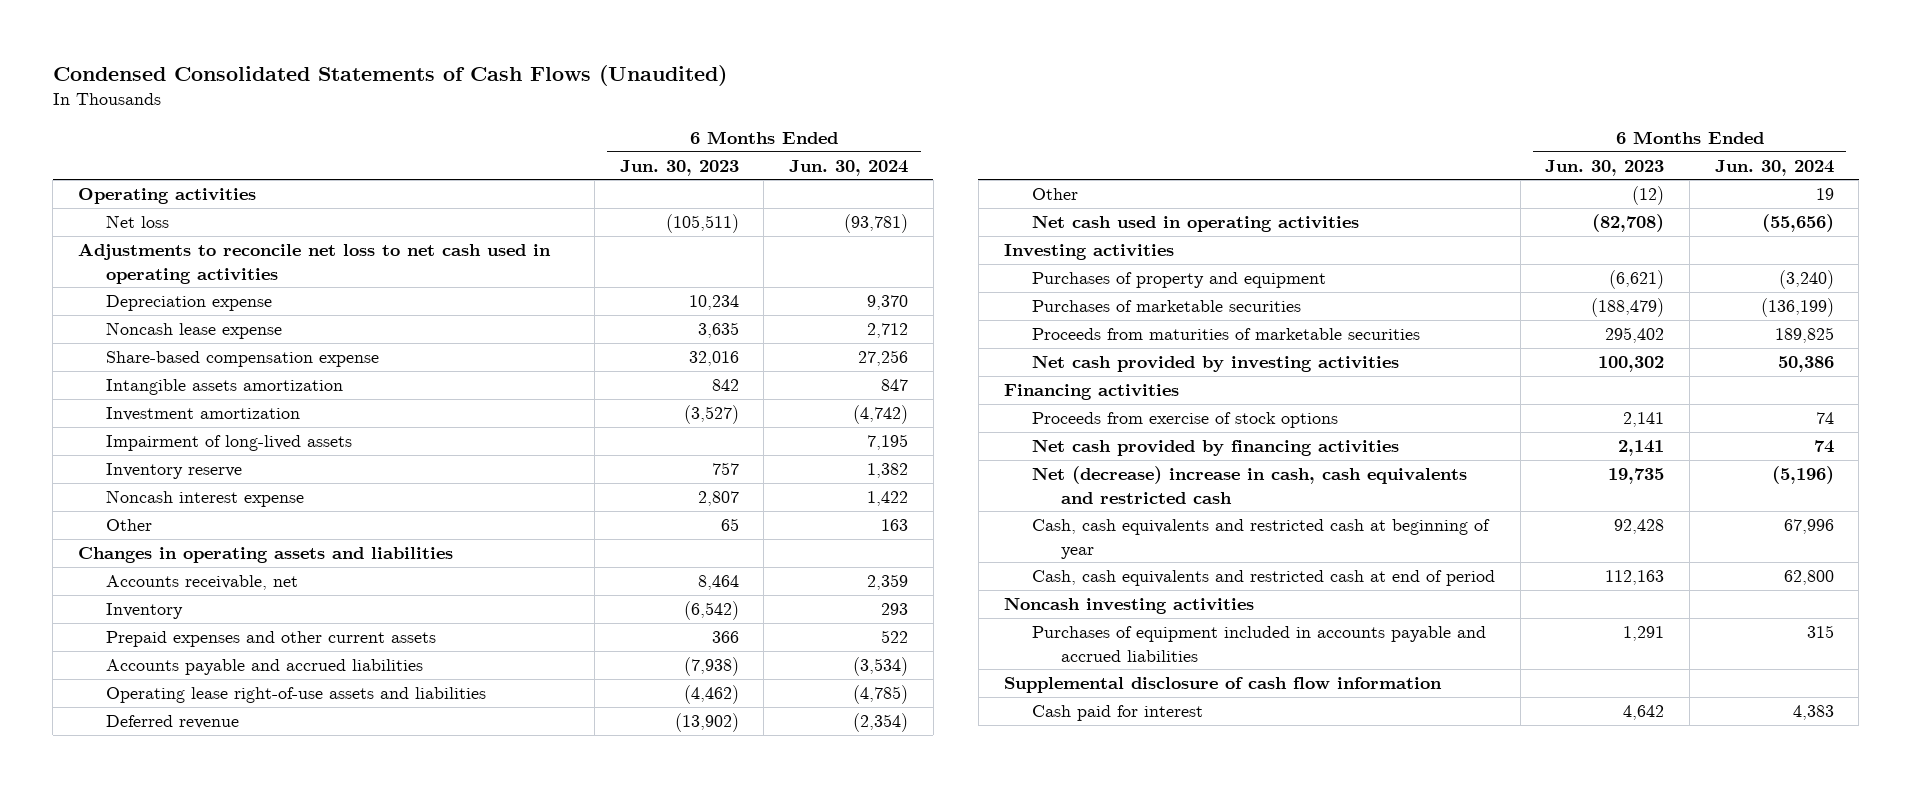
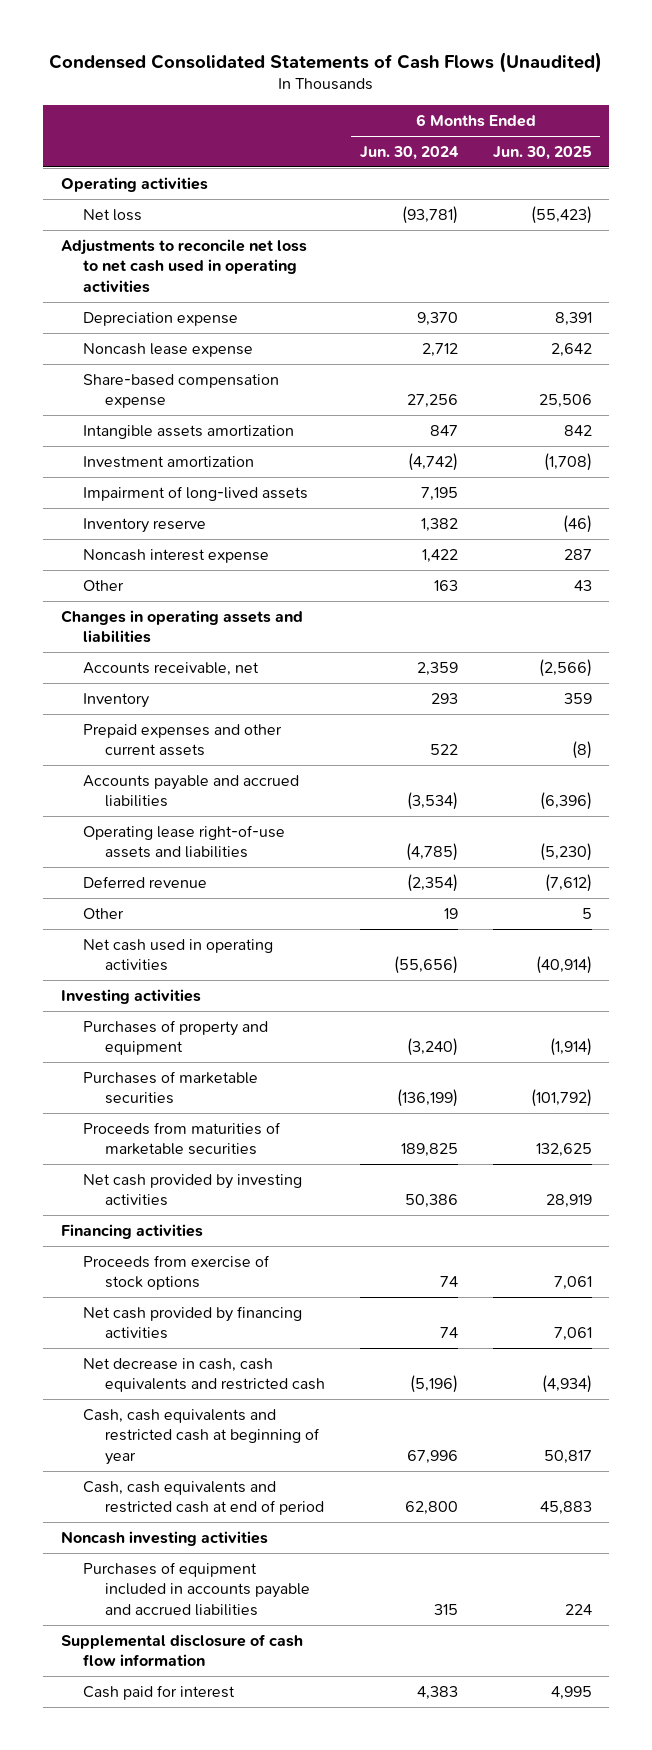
[619,159,739,176] Jun. 30, 2023 -> none
none -> [492,146,592,161] Jun. 30, 2025
[1032,466,1468,504] Net (decrease) increase in cash, cash equivalents and restricted cash -> [82,1357,325,1393] Net decrease in cash, cash equivalents and restricted cash

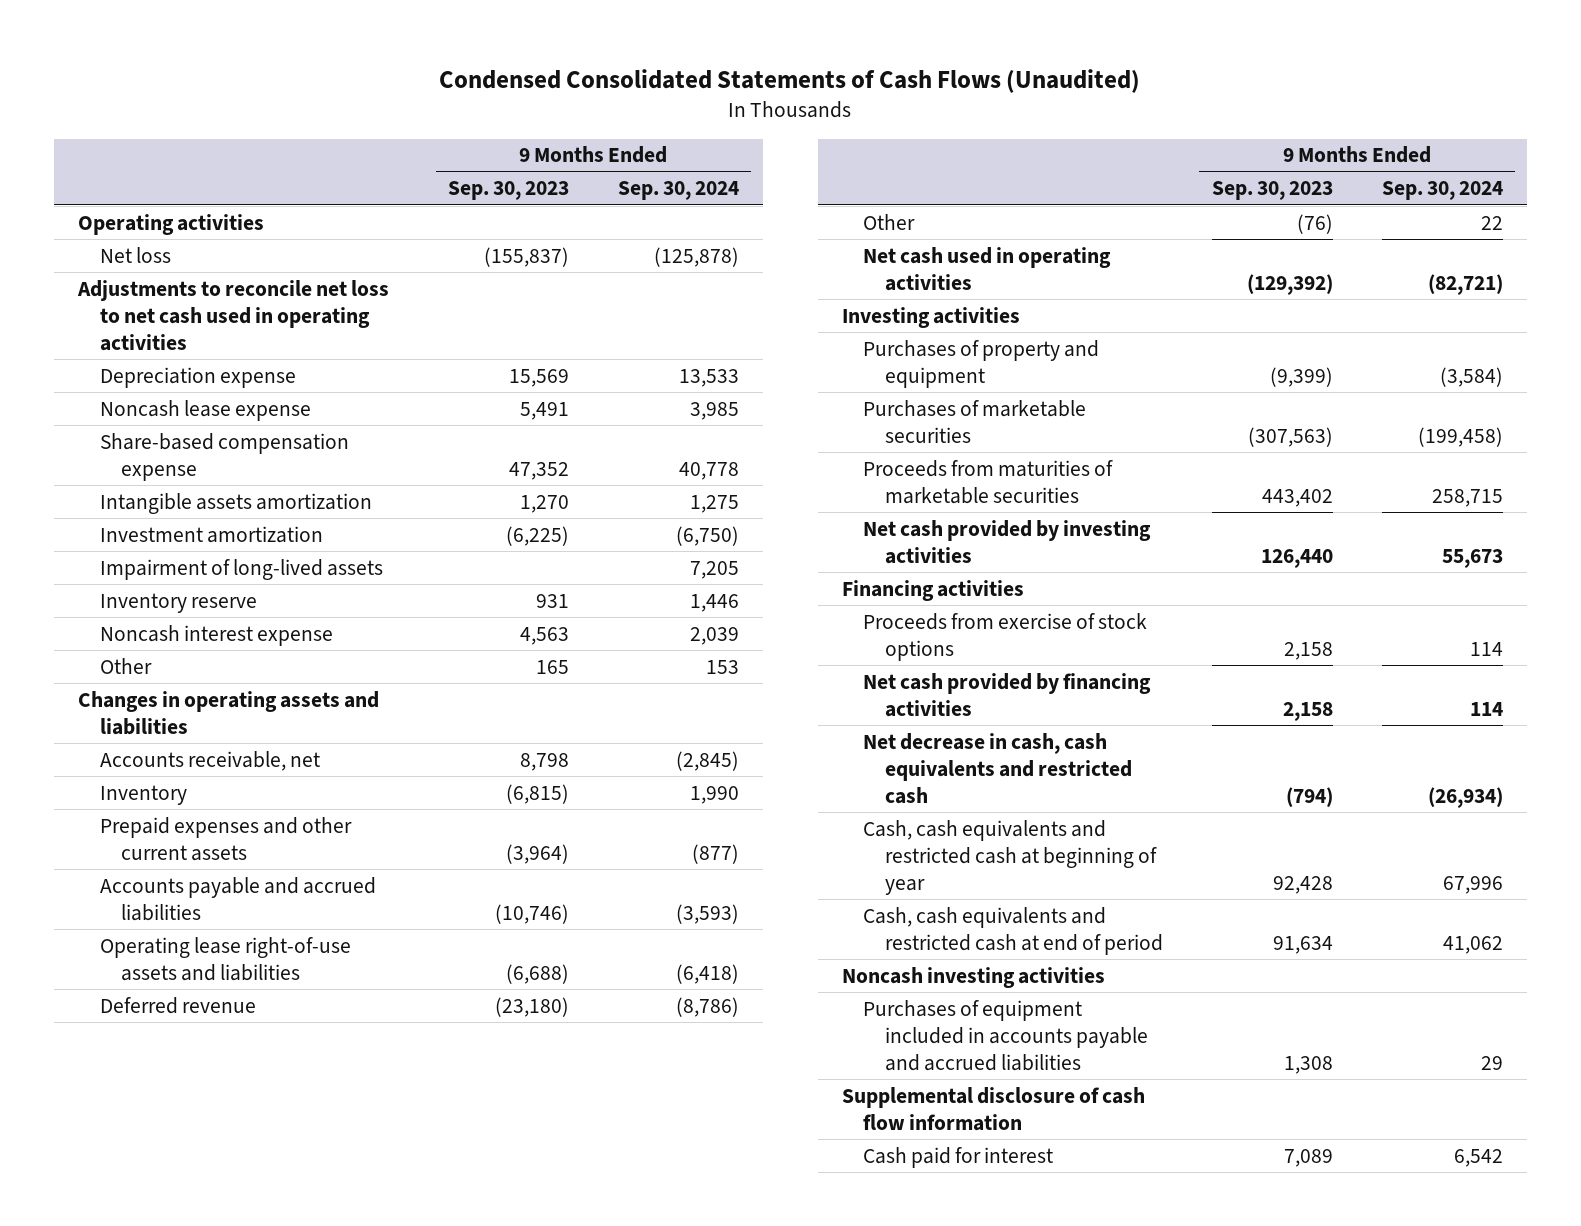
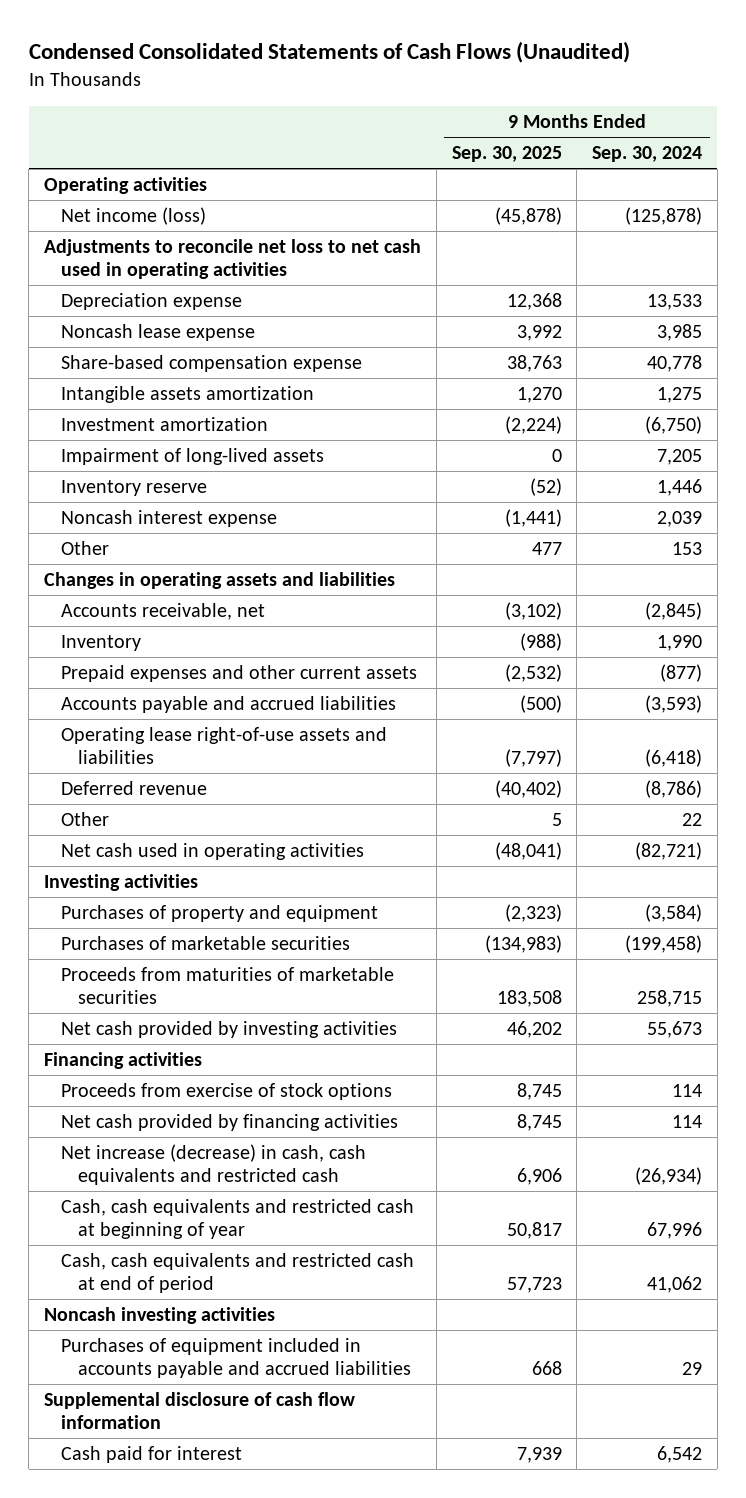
[448,181,570,201] Sep. 30, 2023 -> none
none -> [451,146,562,163] Sep. 30, 2025
[99,246,171,263] Net loss -> [60,207,206,226] Net income (loss)
[863,732,1132,804] Net decrease in cash, cash equivalents and restricted cash -> [60,1144,366,1185] Net increase (decrease) in cash, cash equivalents and restricted cash

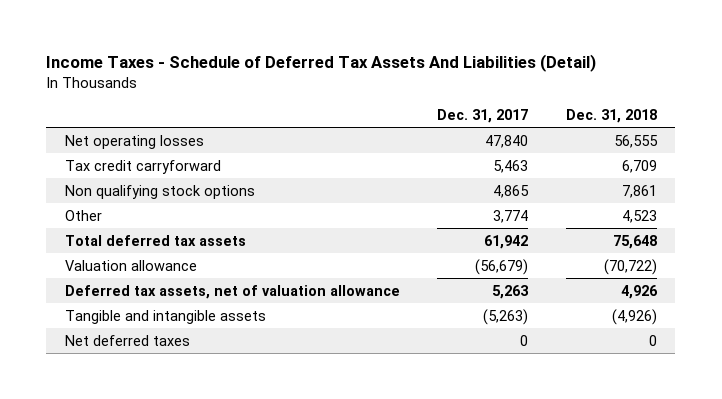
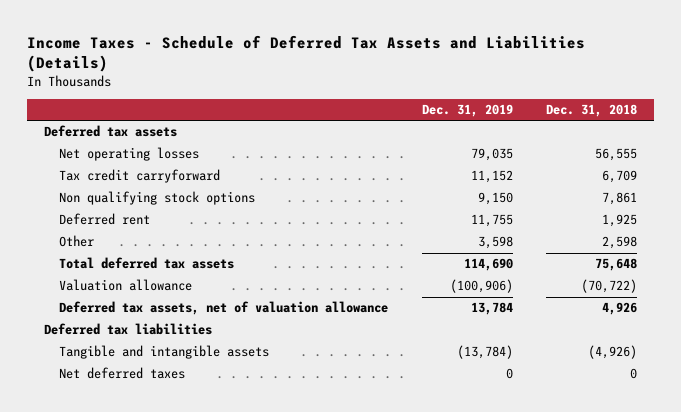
[46,54,597,73] Income Taxes - Schedule of Deferred Tax Assets And Liabilities (Detail) -> [27,34,586,72] Income Taxes - Schedule of Deferred Tax Assets and Liabilities (Details)
[437,108,529,123] Dec. 31, 2017 -> none
none -> [421,104,513,118] Dec. 31, 2019
none -> [44,125,178,138] Deferred tax assets
none -> [59,213,151,226] Deferred rent
[621,209,657,223] 4,523 -> [602,236,638,250] 2,598
none -> [44,323,213,336] Deferred tax liabilities

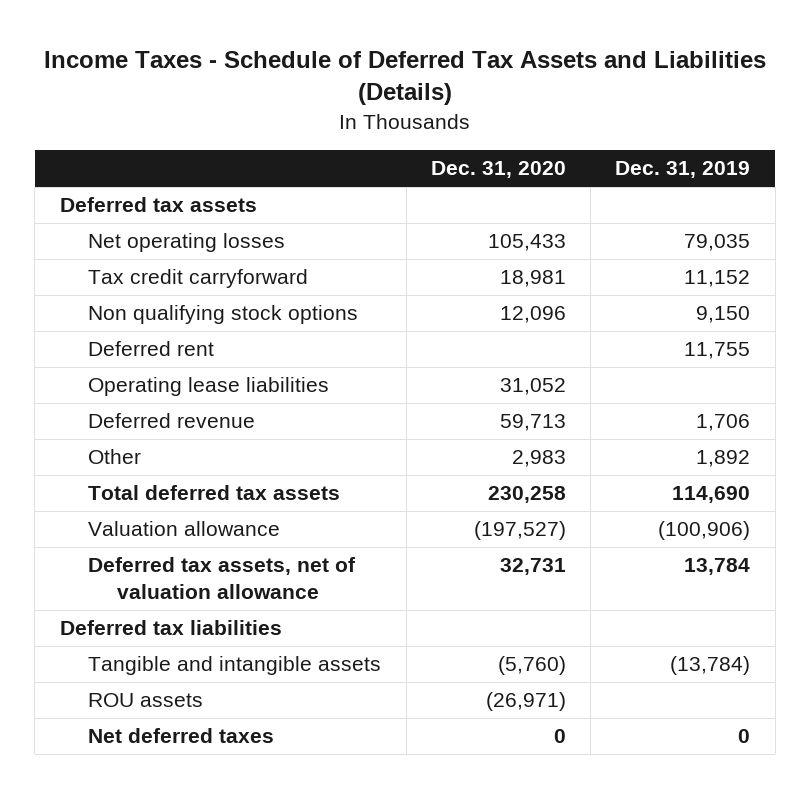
[546,104,638,118] Dec. 31, 2018 -> none
none -> [430,161,566,179] Dec. 31, 2020
none -> [88,377,330,397] Operating lease liabilities
none -> [88,413,256,429] Deferred revenue
[477,236,513,250] 3,598 -> [696,450,751,468] 1,892
none -> [88,693,204,708] ROU assets

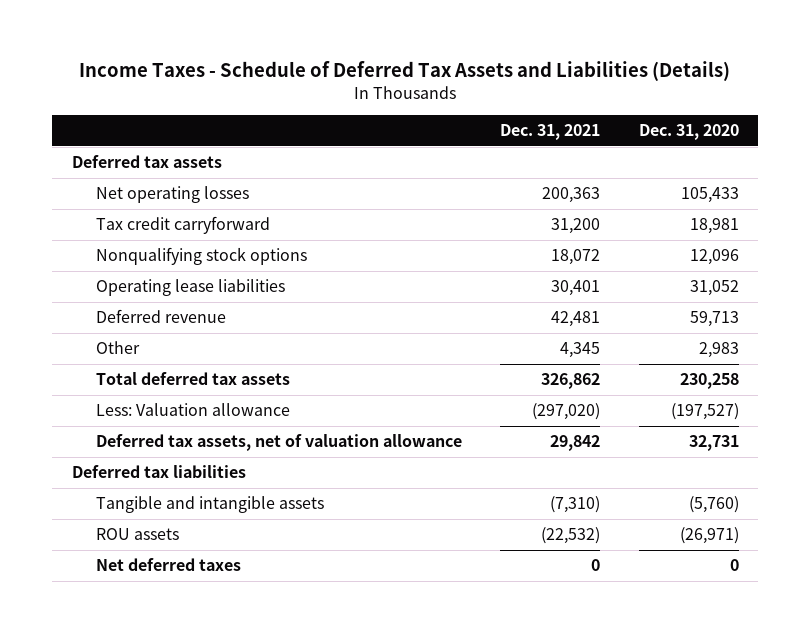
[615,161,751,179] Dec. 31, 2019 -> none
none -> [500,123,601,140] Dec. 31, 2021
[88,341,215,357] Deferred rent -> none
[88,305,359,325] Non qualifying stock options -> [95,247,307,266] Nonqualifying stock options
[88,521,281,537] Valuation allowance -> [95,403,290,417] Less: Valuation allowance

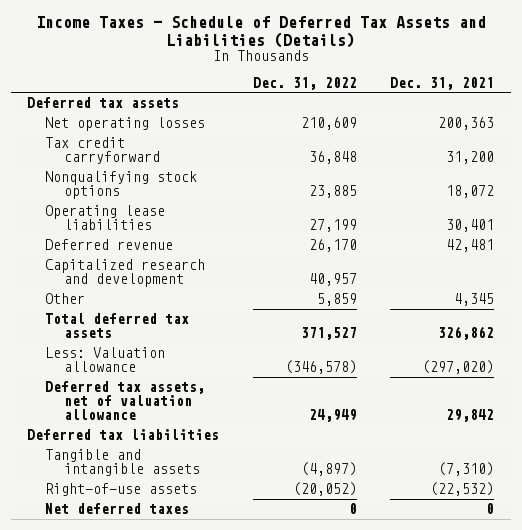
[639,123,740,140] Dec. 31, 2020 -> none
none -> [252,76,357,90] Dec. 31, 2022
none -> [45,258,206,288] Capitalized research and development
[95,528,179,541] ROU assets -> [45,482,198,496] Right-of-use assets

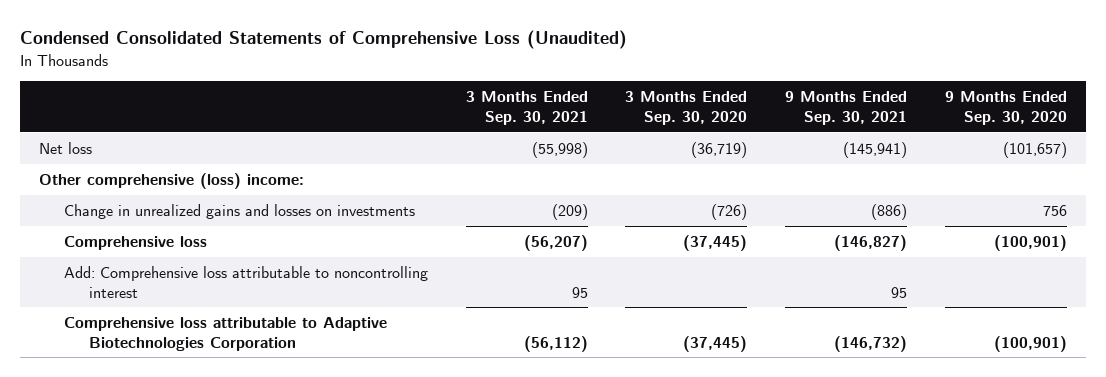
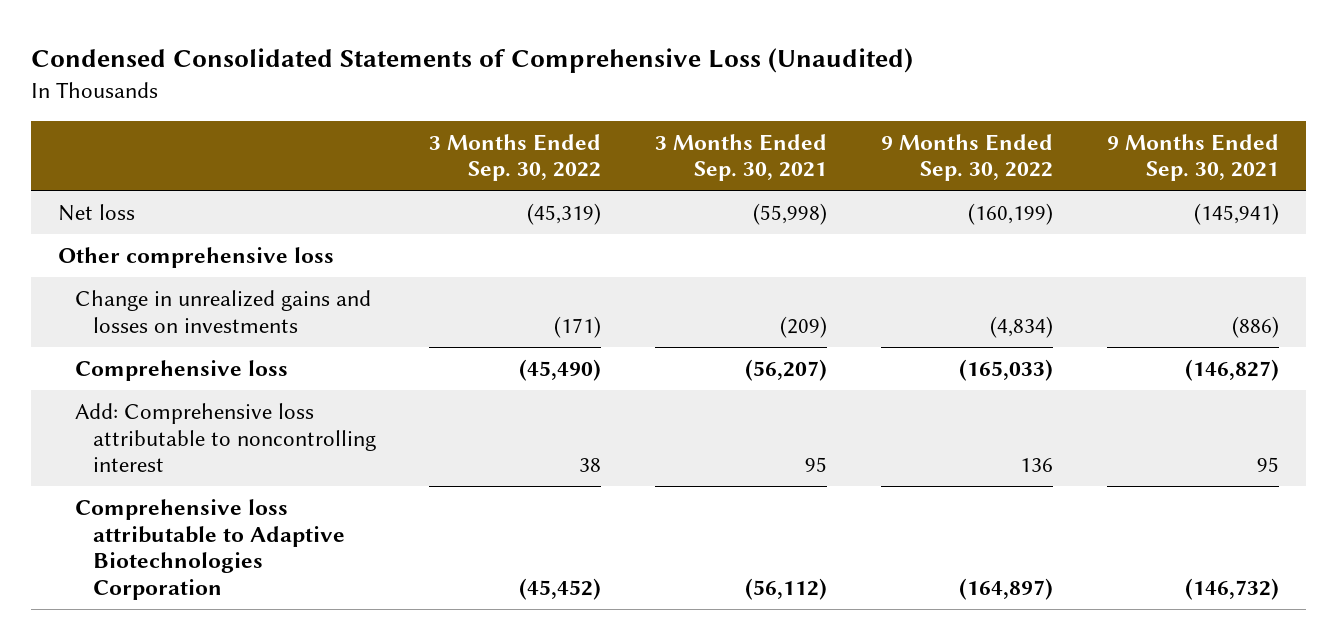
[625,91,748,126] 3 Months Ended Sep. 30, 2020 -> none
[944,91,1067,126] 9 Months Ended Sep. 30, 2020 -> none
none -> [429,133,602,182] 3 Months Ended Sep. 30, 2022
none -> [881,133,1054,182] 9 Months Ended Sep. 30, 2022
[38,172,304,189] Other comprehensive (loss) income: -> [57,247,334,269] Other comprehensive loss

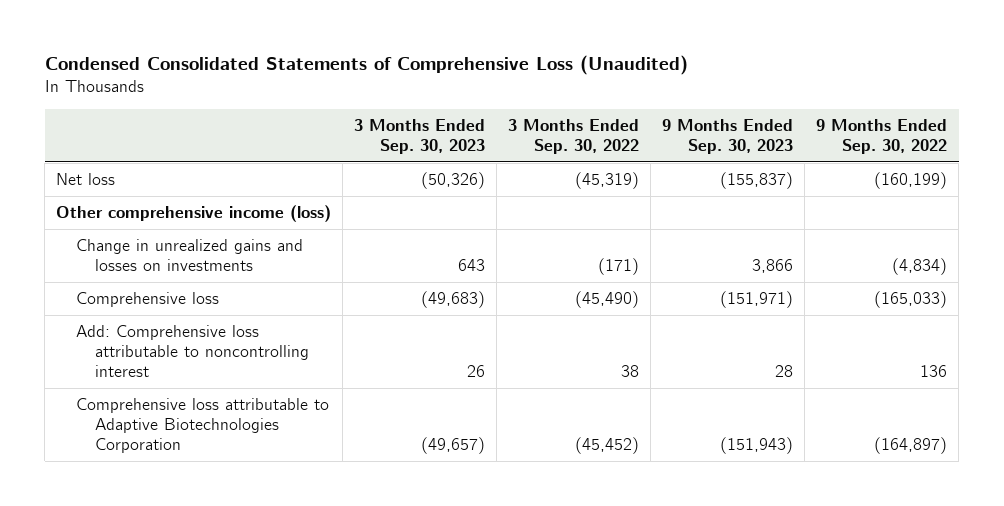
[655,133,828,182] 3 Months Ended Sep. 30, 2021 -> none
[1106,133,1279,182] 9 Months Ended Sep. 30, 2021 -> none
none -> [354,118,486,154] 3 Months Ended Sep. 30, 2023
none -> [662,118,794,154] 9 Months Ended Sep. 30, 2023
[57,247,334,269] Other comprehensive loss -> [56,204,332,222] Other comprehensive income (loss)

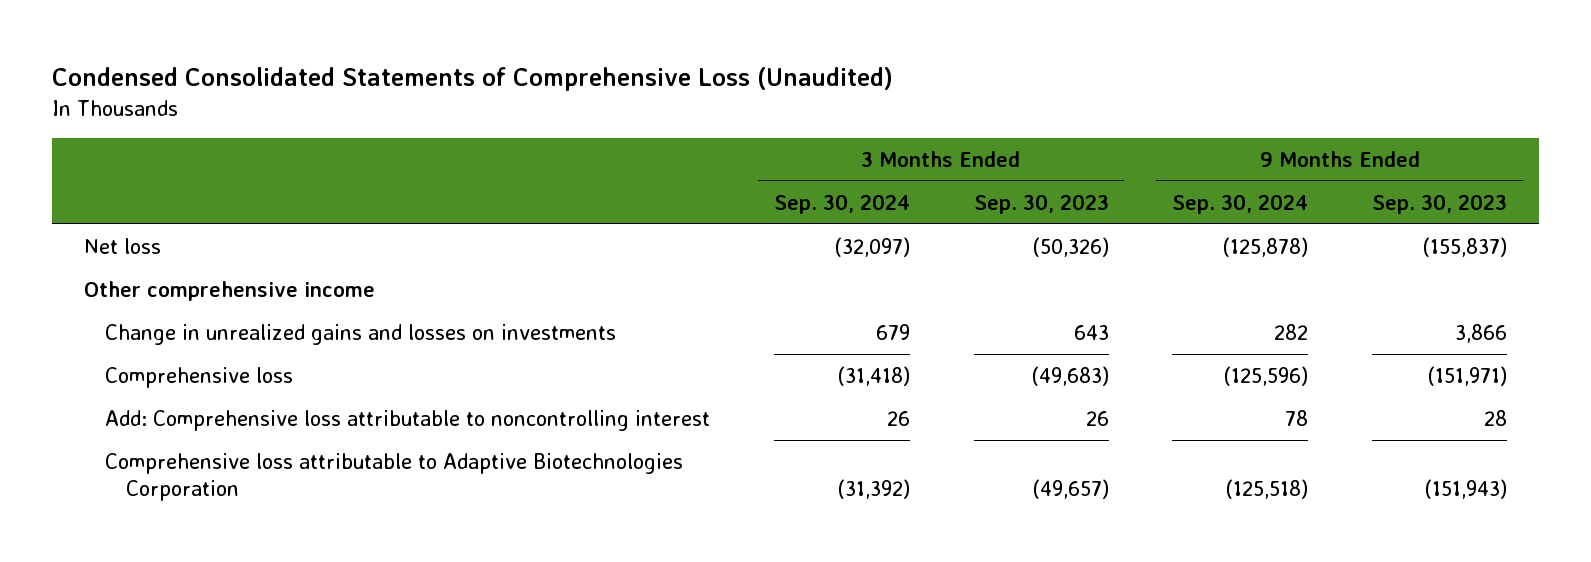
[508,118,640,154] 3 Months Ended Sep. 30, 2022 -> none
[816,118,948,154] 9 Months Ended Sep. 30, 2022 -> none
none -> [773,193,910,214] Sep. 30, 2024
none -> [1172,193,1309,214] Sep. 30, 2024
[56,204,332,222] Other comprehensive income (loss) -> [83,280,375,301] Other comprehensive income

